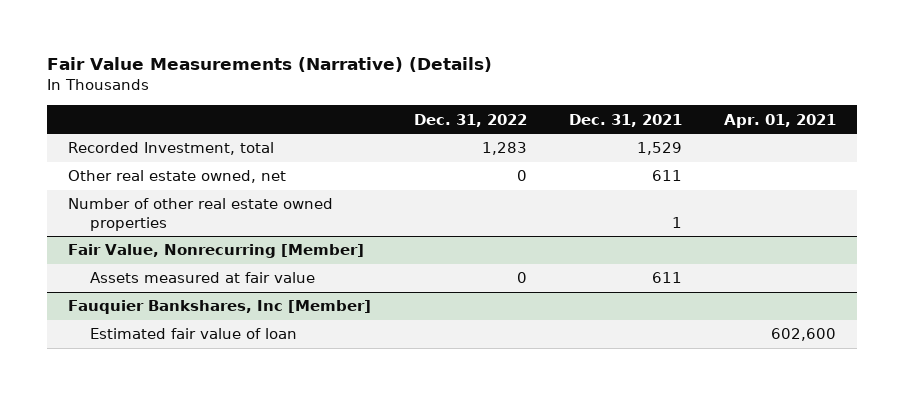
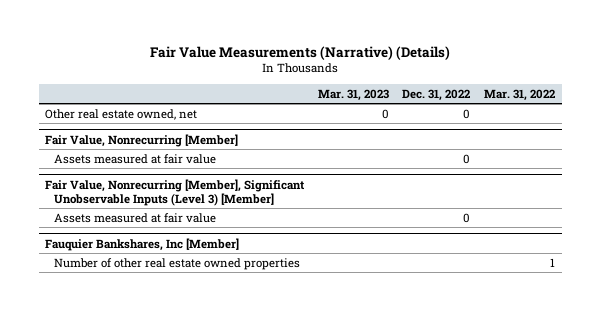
[569,113,683,127] Dec. 31, 2021 -> none
[724,113,837,128] Apr. 01, 2021 -> none
none -> [317,88,389,101] Mar. 31, 2023
none -> [483,88,555,101] Mar. 31, 2022
[68,142,275,156] Recorded Investment, total -> none
[68,198,334,232] Number of other real estate owned properties -> none
none -> [45,178,306,206] Fair Value, Nonrecurring [Member], Significant Unobservable Inputs (Level 3) [Member]
none -> [53,212,216,223] Assets measured at fair value
[90,328,298,340] Estimated fair value of loan -> none
none -> [53,257,300,270] Number of other real estate owned properties

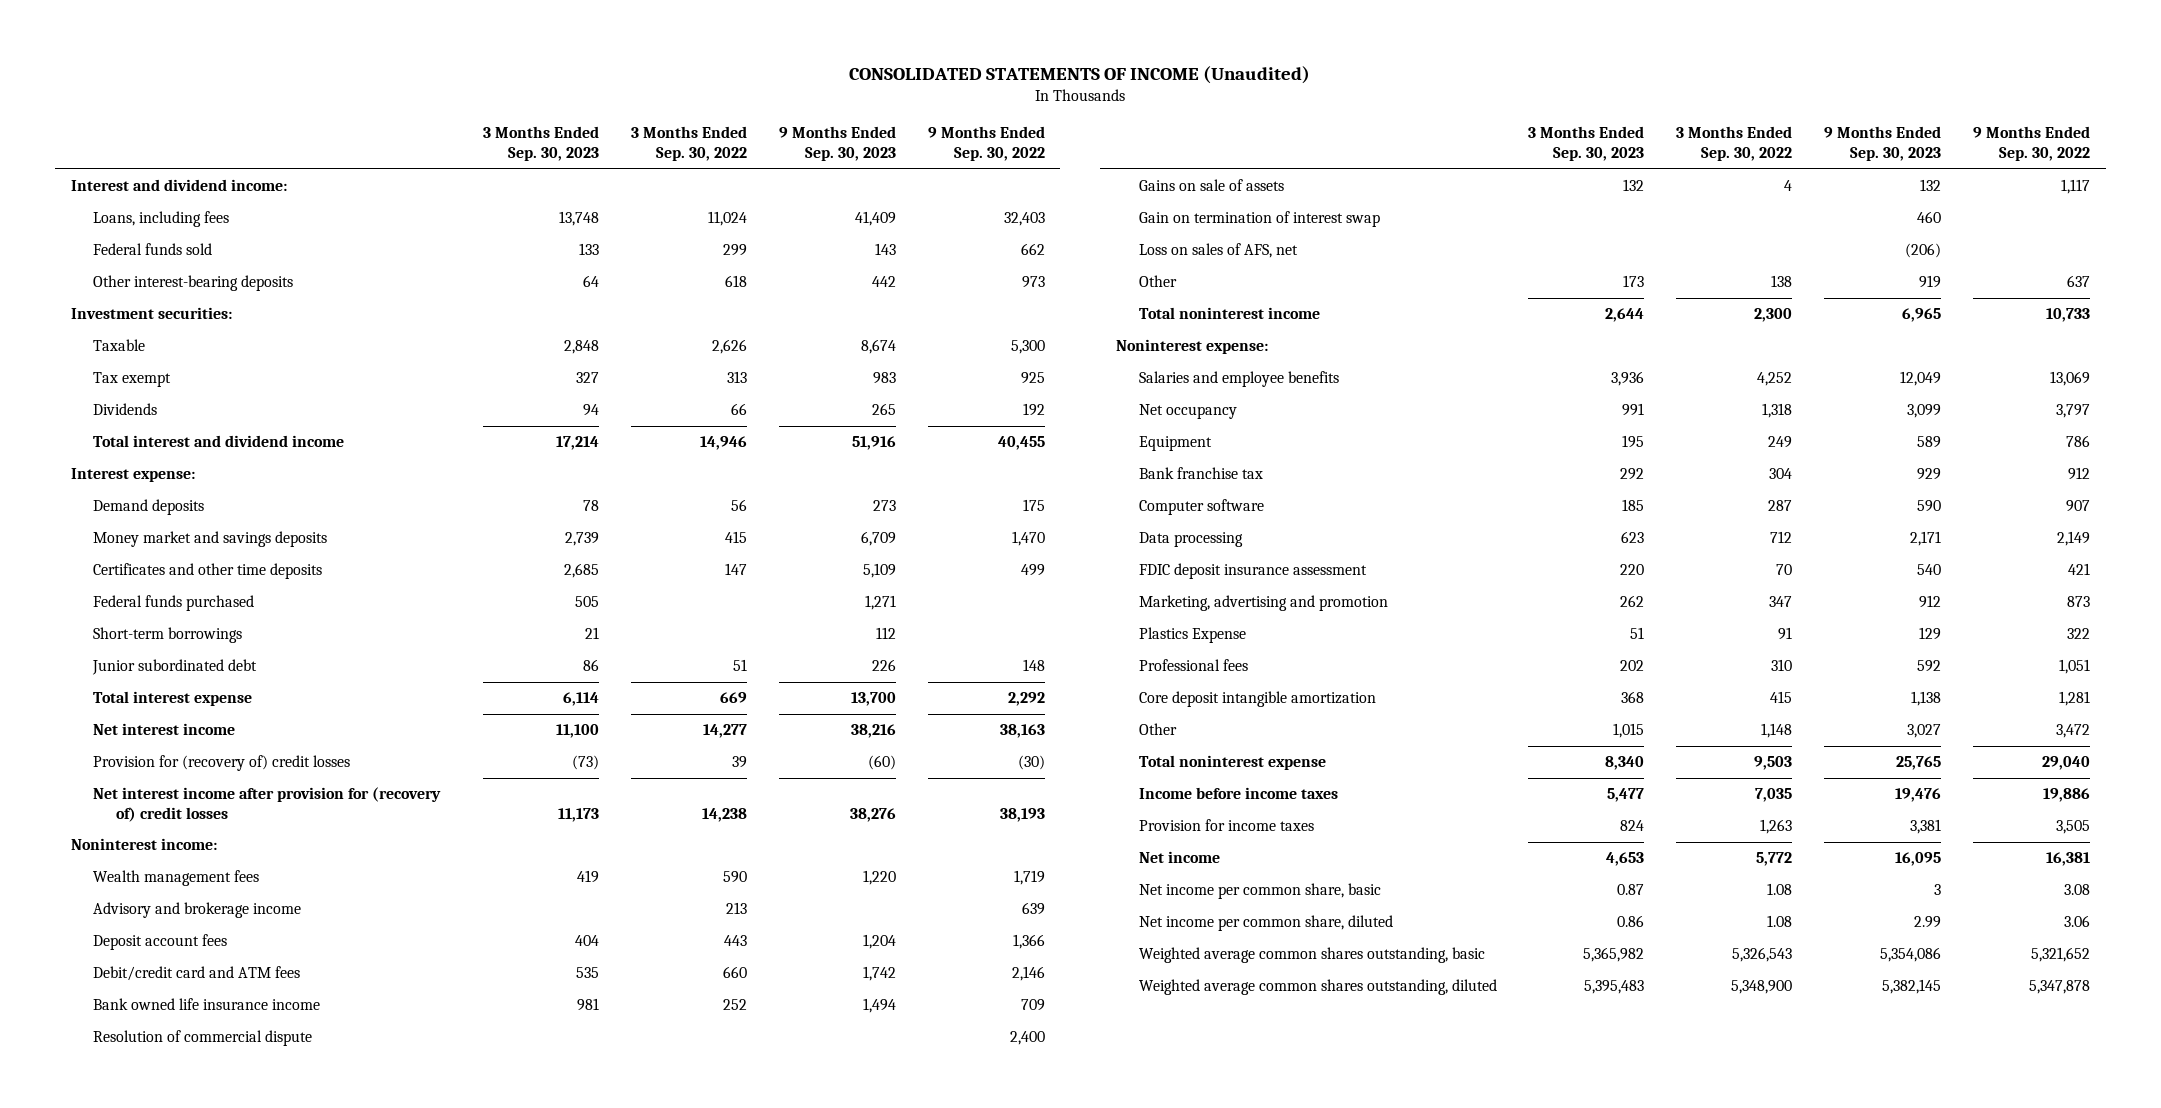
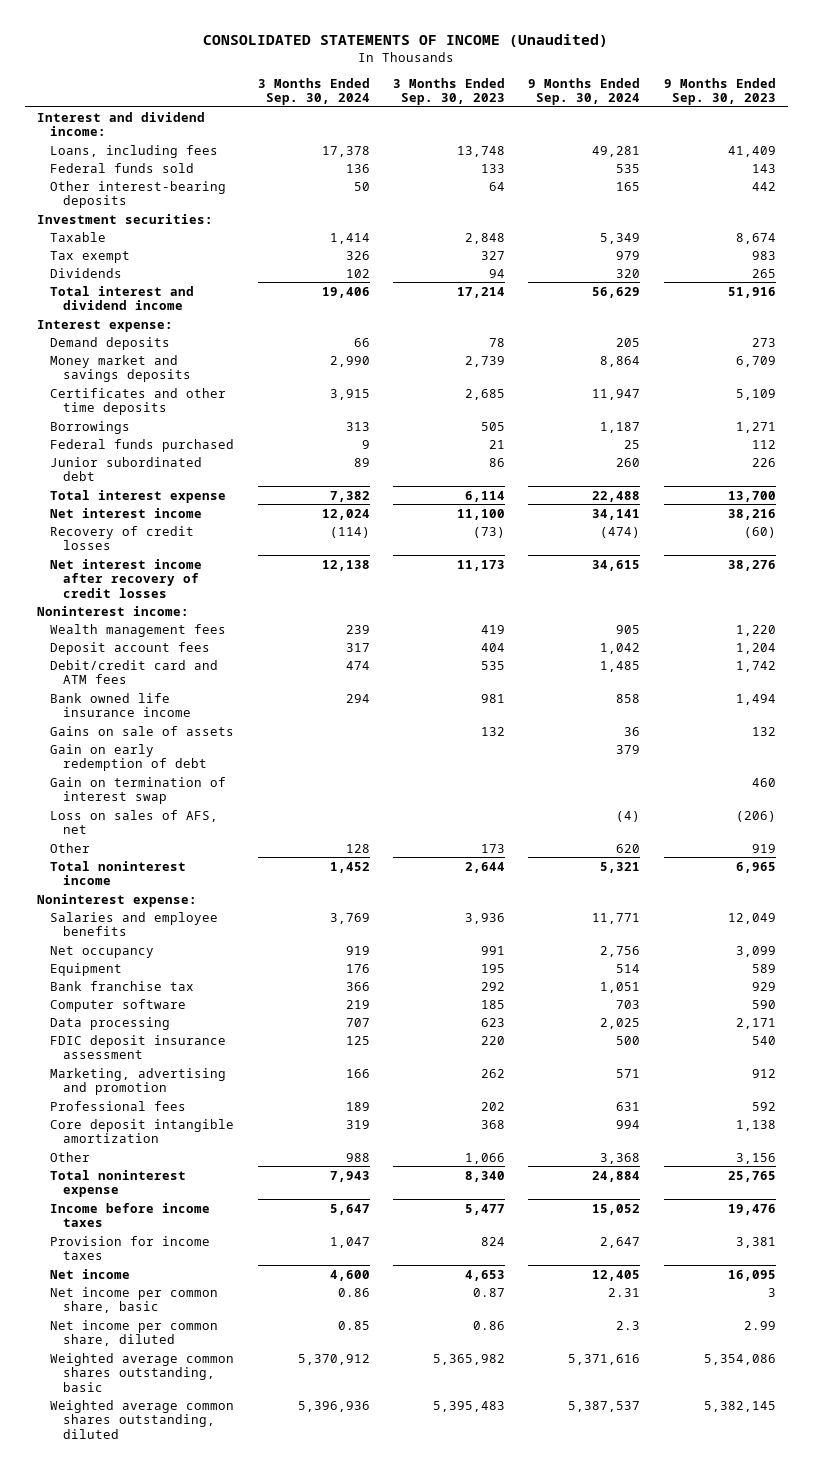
[630,126,747,162] 3 Months Ended Sep. 30, 2022 -> none
[927,126,1045,162] 9 Months Ended Sep. 30, 2022 -> none
none -> [257,77,370,106] 3 Months Ended Sep. 30, 2024
none -> [528,77,641,106] 9 Months Ended Sep. 30, 2024
[93,627,243,644] Short-term borrowings -> none
none -> [50,420,131,434] Borrowings
[575,596,600,608] 505 -> [488,439,505,449] 21
[864,595,896,611] 1,271 -> [751,439,776,449] 112
[93,755,351,772] Provision for (recovery of) credit losses -> [50,525,195,551] Recovery of credit losses
[93,787,442,822] Net interest income after provision for (recovery of) credit losses -> [50,558,203,598] Net interest income after recovery of credit losses
[93,902,302,919] Advisory and brokerage income -> none
[93,1030,313,1047] Resolution of commercial dispute -> none
none -> [50,743,208,772] Gain on early redemption of debt
[1138,627,1246,644] Plastics Expense -> none
[1613,723,1645,739] 1,015 -> [464,1152,505,1164] 1,066
[1907,724,1942,739] 3,027 -> [735,1152,776,1164] 3,156

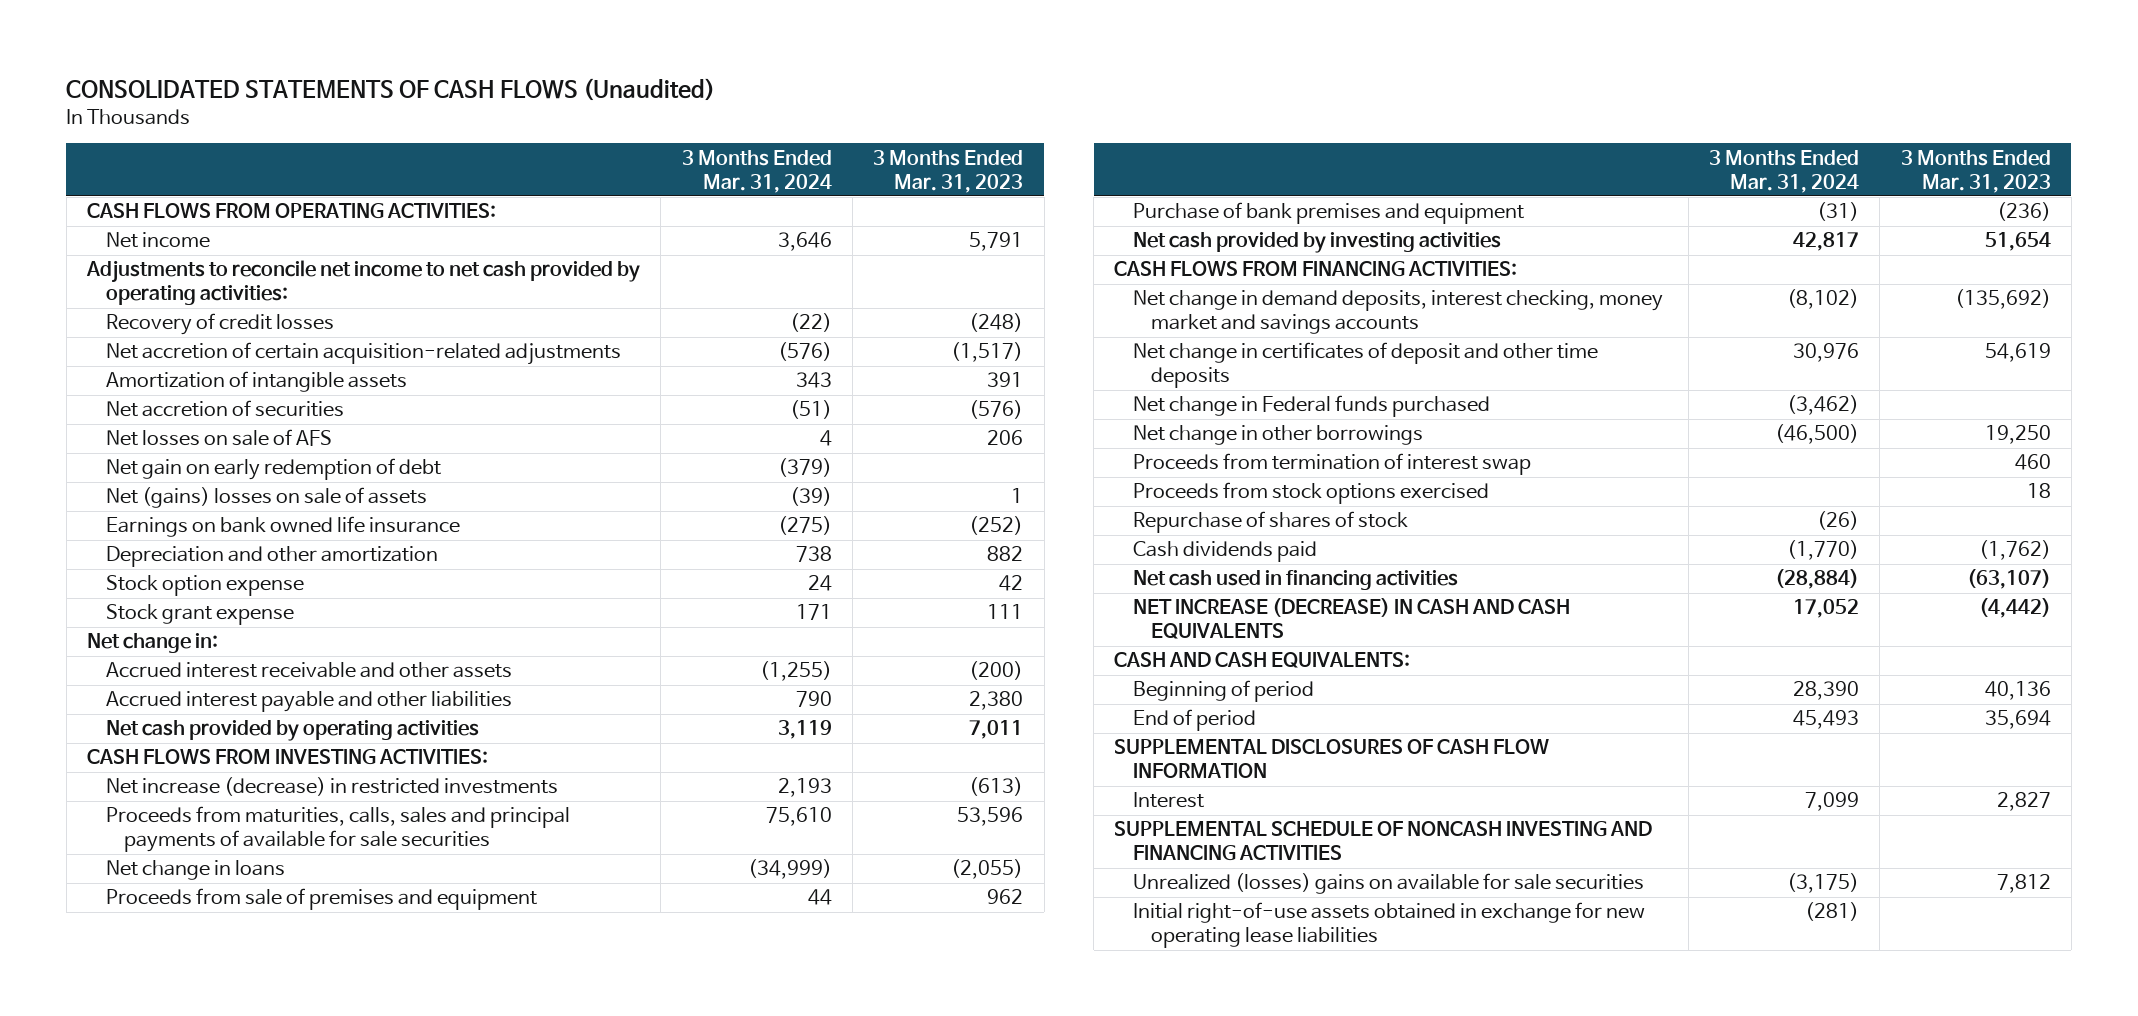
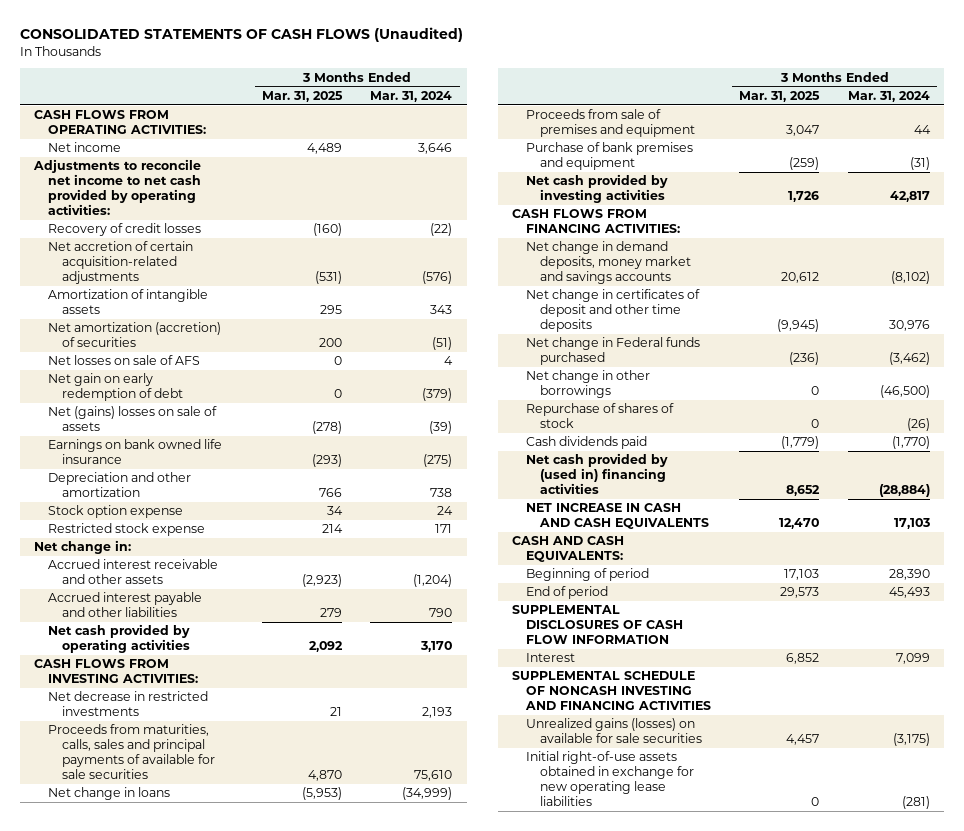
[873,149,1024,193] 3 Months Ended Mar. 31, 2023 -> none
none -> [261,90,343,102] Mar. 31, 2025
[105,400,344,418] Net accretion of securities -> [48,322,222,348] Net amortization (accretion) of securities
[105,604,294,626] Stock grant expense -> [48,523,206,537] Restricted stock expense
[759,661,832,682] (1,255) -> [413,574,453,588] (1,204)
[777,720,832,740] 3,119 -> [420,641,453,653] 3,170
[105,777,558,797] Net increase (decrease) in restricted investments -> [48,691,209,717] Net decrease in restricted investments
[1132,290,1663,335] Net change in demand deposits, interest checking, money market and savings accounts -> [525,241,692,285] Net change in demand deposits, money market and savings accounts
[1132,453,1531,476] Proceeds from termination of interest swap -> none
[1132,482,1489,505] Proceeds from stock options exercised -> none
[1132,570,1458,591] Net cash used in financing activities -> [525,453,668,495] Net cash provided by (used in) financing activities
[1132,598,1570,640] NET INCREASE (DECREASE) IN CASH AND CASH EQUIVALENTS -> [525,503,710,530] NET INCREASE IN CASH AND CASH EQUIVALENTS
[1793,599,1860,619] 17,052 -> [894,518,931,530] 17,103
[1132,873,1644,895] Unrealized (losses) gains on available for sale securities -> [525,718,703,744] Unrealized gains (losses) on available for sale securities

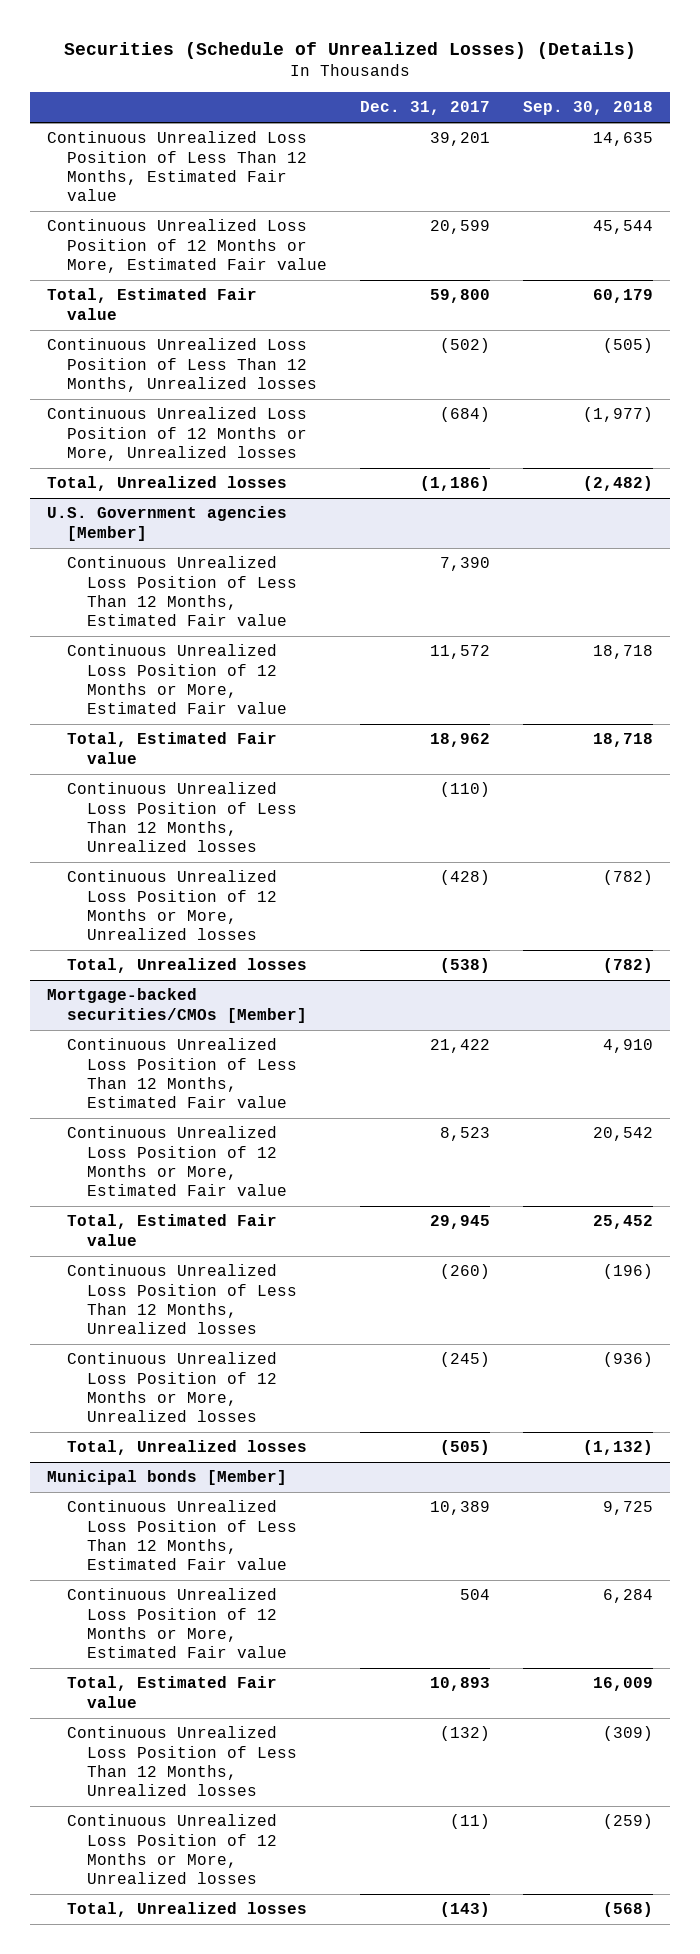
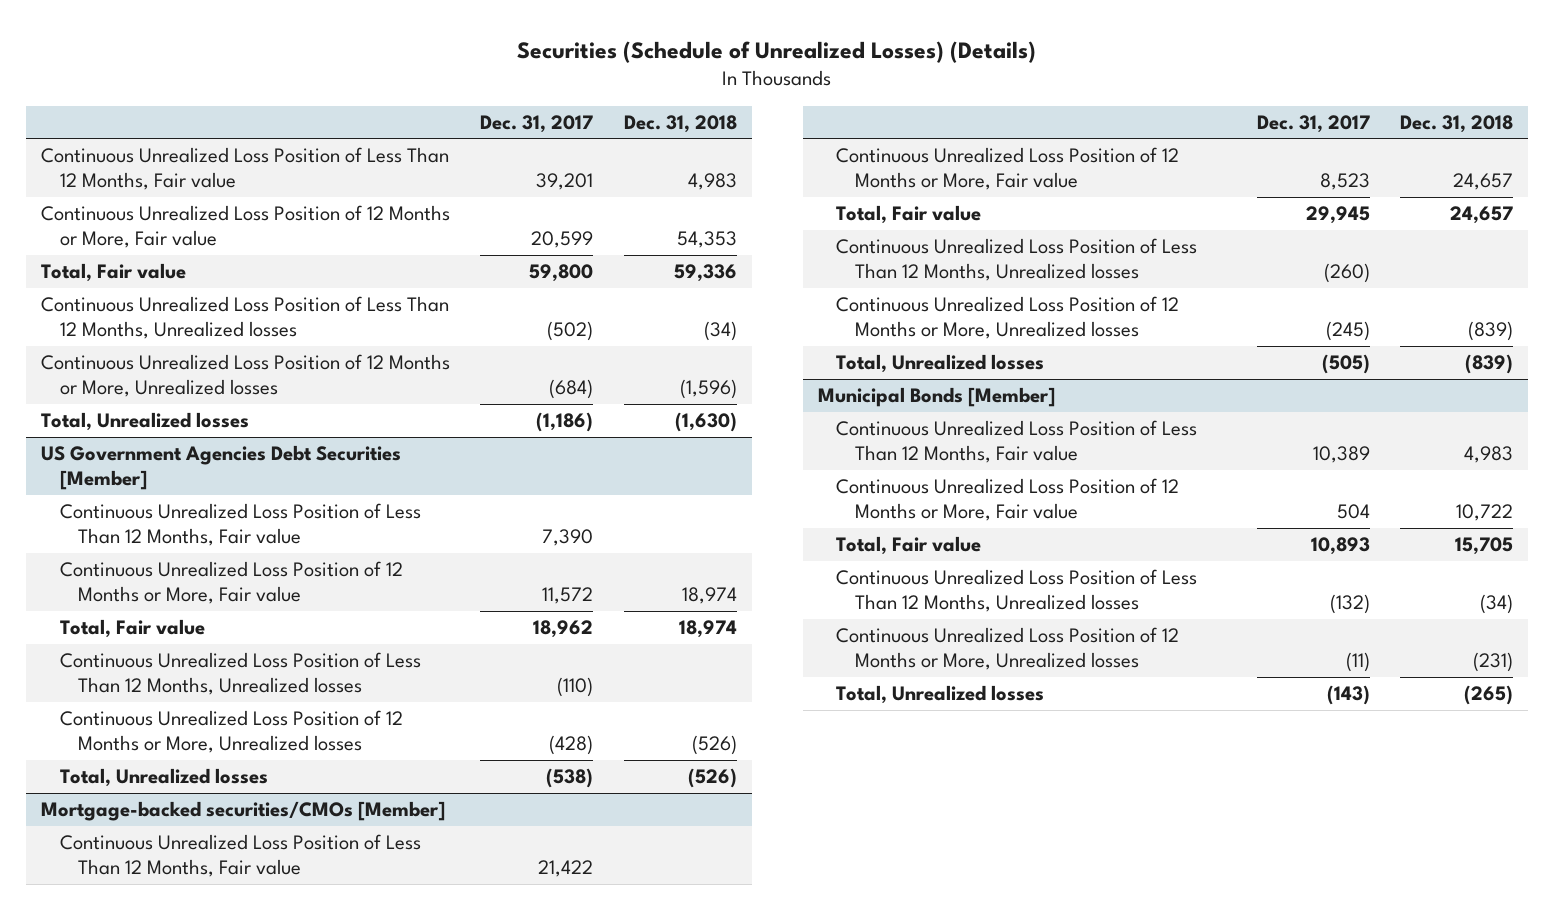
[523,101,654,116] Sep. 30, 2018 -> none
none -> [623,114,737,133] Dec. 31, 2018
[47,131,308,202] Continuous Unrealized Loss Position of Less Than 12 Months, Estimated Fair value -> [41,147,450,191] Continuous Unrealized Loss Position of Less Than 12 Months, Fair value
[47,219,328,273] Continuous Unrealized Loss Position of 12 Months or More, Estimated Fair value -> [41,205,451,249] Continuous Unrealized Loss Position of 12 Months or More, Fair value
[47,288,258,320] Total, Estimated Fair value -> [41,263,187,283] Total, Fair value
[47,506,288,541] U.S. Government agencies [Member] -> [41,445,402,491] US Government Agencies Debt Securities [Member]
[67,556,298,627] Continuous Unrealized Loss Position of Less Than 12 Months, Estimated Fair value -> [59,503,421,547] Continuous Unrealized Loss Position of Less Than 12 Months, Fair value
[67,644,288,715] Continuous Unrealized Loss Position of 12 Months or More, Estimated Fair value -> [59,561,403,605] Continuous Unrealized Loss Position of 12 Months or More, Fair value
[67,732,278,764] Total, Estimated Fair value -> [59,619,205,639] Total, Fair value
[67,1038,298,1109] Continuous Unrealized Loss Position of Less Than 12 Months, Estimated Fair value -> [59,834,421,878] Continuous Unrealized Loss Position of Less Than 12 Months, Fair value
[67,1126,288,1197] Continuous Unrealized Loss Position of 12 Months or More, Estimated Fair value -> [836,147,1180,191] Continuous Unrealized Loss Position of 12 Months or More, Fair value
[67,1214,278,1246] Total, Estimated Fair value -> [836,205,982,225] Total, Fair value
[47,1470,288,1486] Municipal bonds [Member] -> [817,387,1055,408] Municipal Bonds [Member]
[67,1500,298,1571] Continuous Unrealized Loss Position of Less Than 12 Months, Estimated Fair value -> [836,420,1198,464] Continuous Unrealized Loss Position of Less Than 12 Months, Fair value
[67,1588,288,1659] Continuous Unrealized Loss Position of 12 Months or More, Estimated Fair value -> [836,478,1180,522] Continuous Unrealized Loss Position of 12 Months or More, Fair value
[67,1676,278,1708] Total, Estimated Fair value -> [836,536,982,556] Total, Fair value

